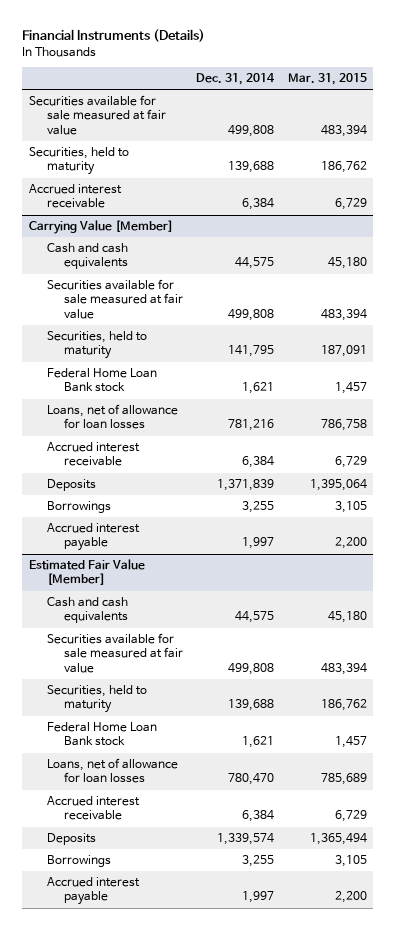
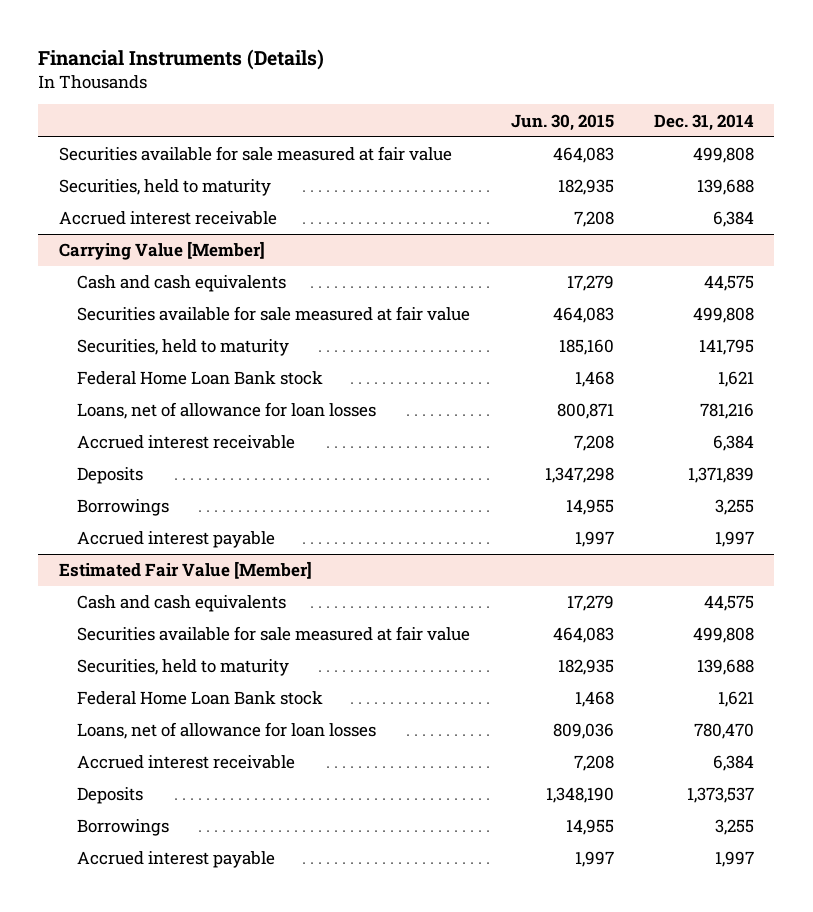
[287,73,367,86] Mar. 31, 2015 -> none
none -> [510,113,614,131] Jun. 30, 2015
[217,833,275,846] 1,339,574 -> [687,787,755,804] 1,373,537

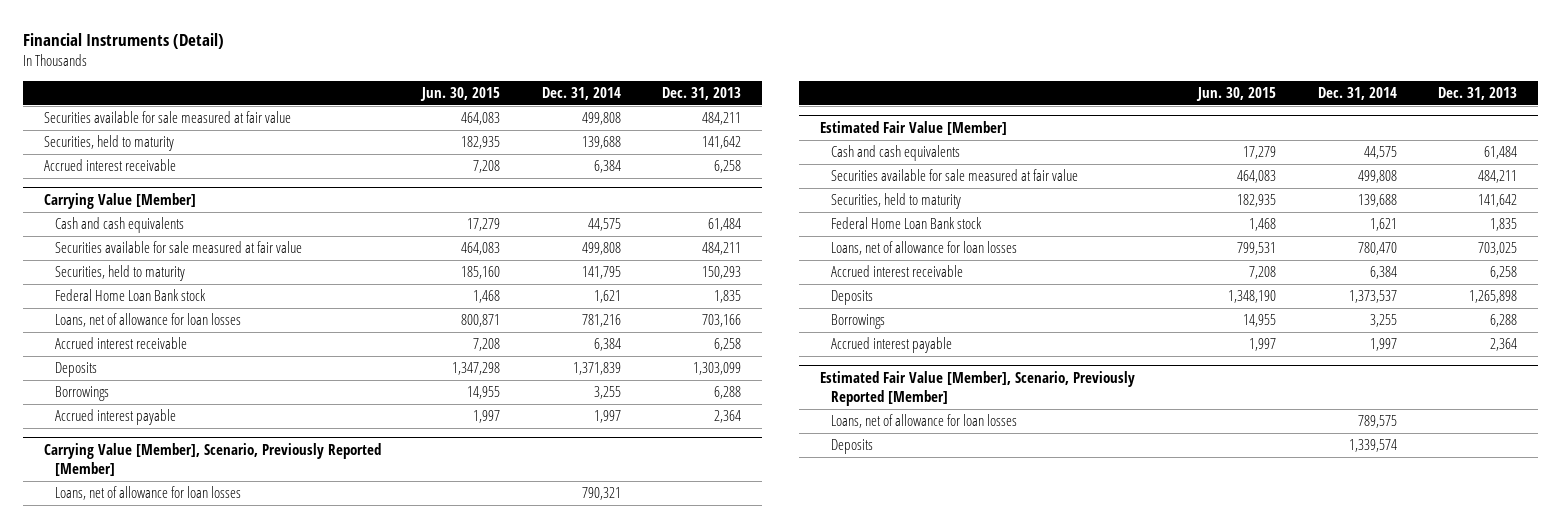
[38,48,325,70] Financial Instruments (Details) -> [22,32,224,49] Financial Instruments (Detail)
none -> [662,86,742,100] Dec. 31, 2013
none -> [43,442,381,476] Carrying Value [Member], Scenario, Previously Reported [Member]
none -> [54,486,241,501] Loans, net of allowance for loan losses
[552,723,614,740] 809,036 -> [1237,242,1277,256] 799,531
none -> [819,370,1135,406] Estimated Fair Value [Member], Scenario, Previously Reported [Member]
none -> [830,414,1017,429] Loans, net of allowance for loan losses
none -> [830,439,873,455] Deposits

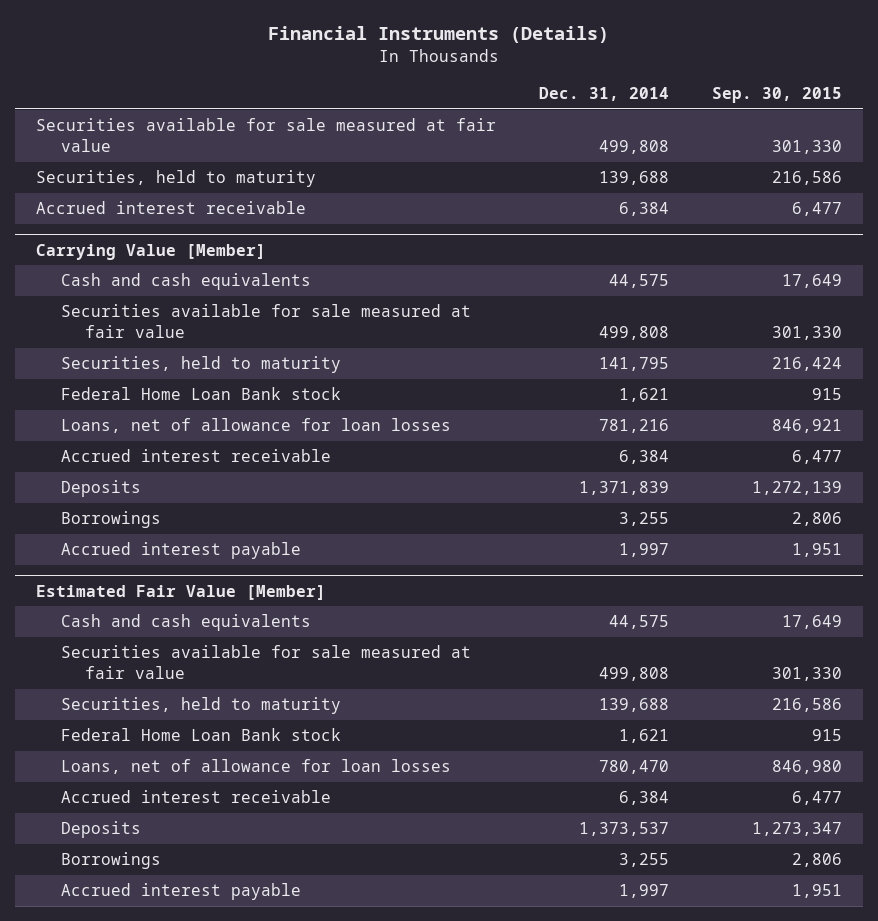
[22,32,224,49] Financial Instruments (Detail) -> [267,26,609,44] Financial Instruments (Details)
[420,86,501,101] Jun. 30, 2015 -> none
[662,86,742,100] Dec. 31, 2013 -> none
none -> [711,87,842,104] Sep. 30, 2015
[43,442,381,476] Carrying Value [Member], Scenario, Previously Reported [Member] -> none
[54,486,241,501] Loans, net of allowance for loan losses -> none
[819,370,1135,406] Estimated Fair Value [Member], Scenario, Previously Reported [Member] -> none
[830,414,1017,429] Loans, net of allowance for loan losses -> none
[830,439,873,455] Deposits -> none

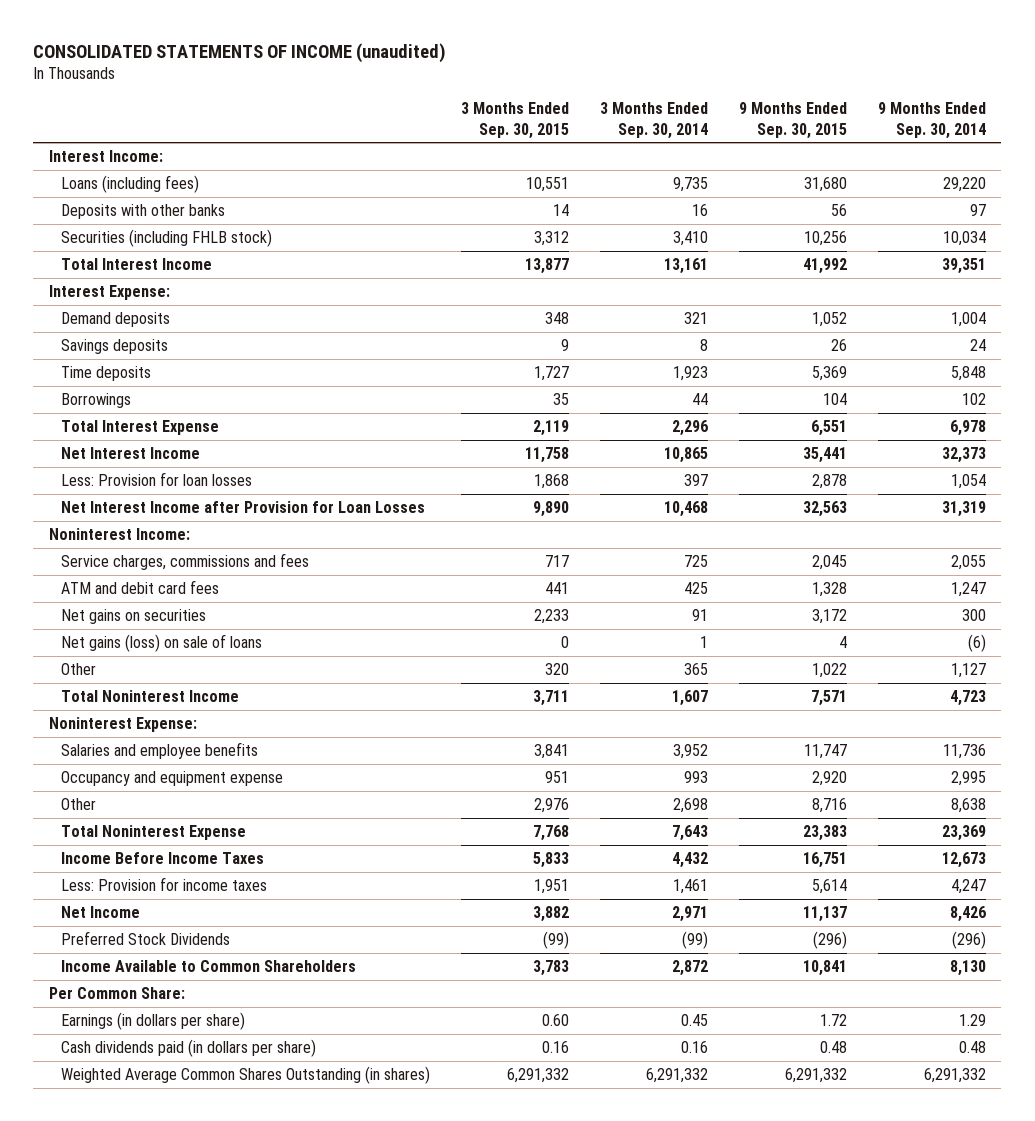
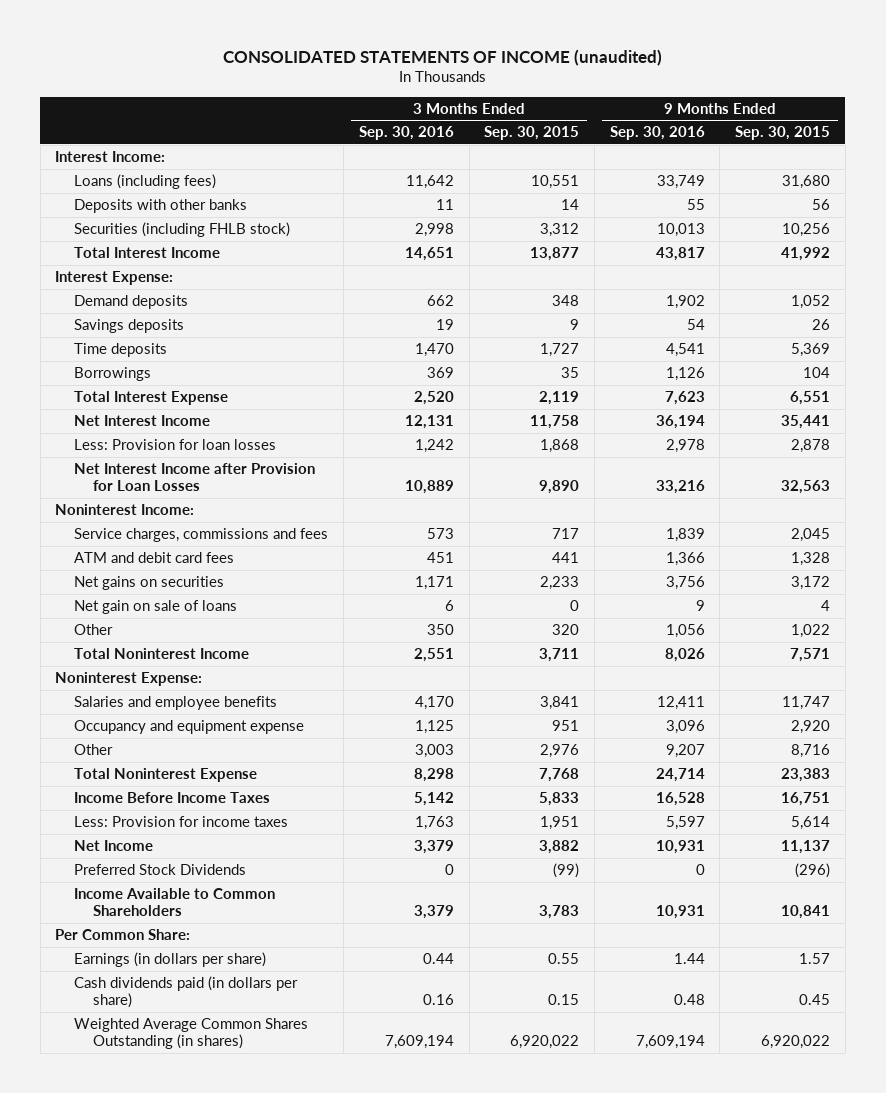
[599,102,708,139] 3 Months Ended Sep. 30, 2014 -> none
[877,102,986,139] 9 Months Ended Sep. 30, 2014 -> none
none -> [358,126,454,141] Sep. 30, 2016
none -> [609,126,705,141] Sep. 30, 2016
[60,634,262,653] Net gains (loss) on sale of loans -> [74,599,238,614] Net gain on sale of loans
[541,1014,569,1027] 0.60 -> [548,952,580,964] 0.55
[819,1014,847,1027] 1.72 -> [799,952,831,964] 1.57
[541,1041,569,1054] 0.16 -> [548,994,580,1006] 0.15
[819,1041,847,1054] 0.48 -> [799,994,831,1006] 0.45
[506,1068,569,1084] 6,291,332 -> [510,1035,580,1050] 6,920,022
[784,1068,847,1084] 6,291,332 -> [761,1035,831,1050] 6,920,022

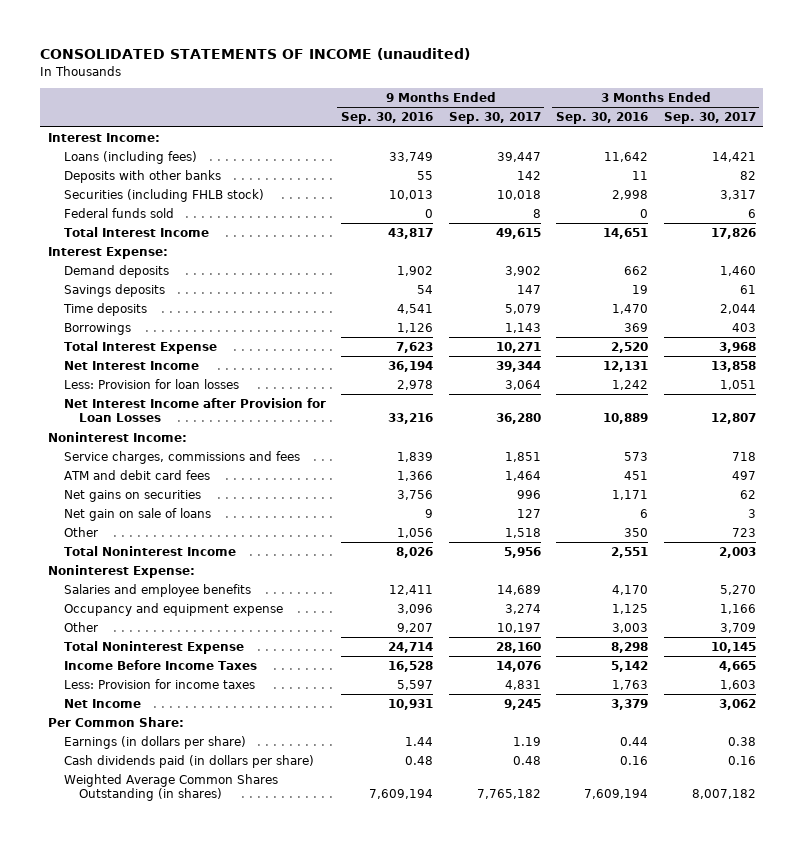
[484,126,580,141] Sep. 30, 2015 -> none
[735,126,831,141] Sep. 30, 2015 -> none
none -> [448,112,541,125] Sep. 30, 2017
none -> [663,112,756,125] Sep. 30, 2017
none -> [63,208,174,219] Federal funds sold
[74,863,247,875] Preferred Stock Dividends -> none
[74,887,276,917] Income Available to Common Shareholders -> none

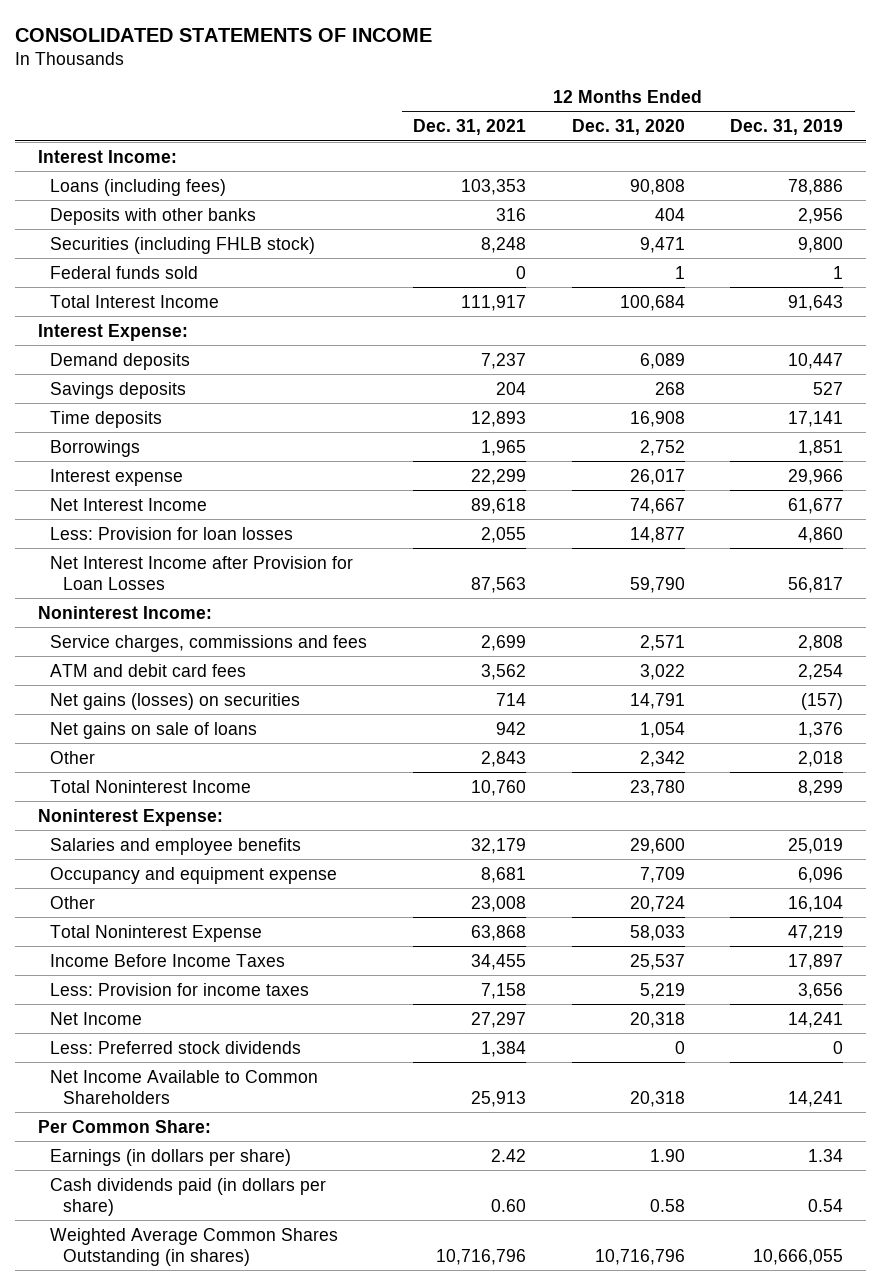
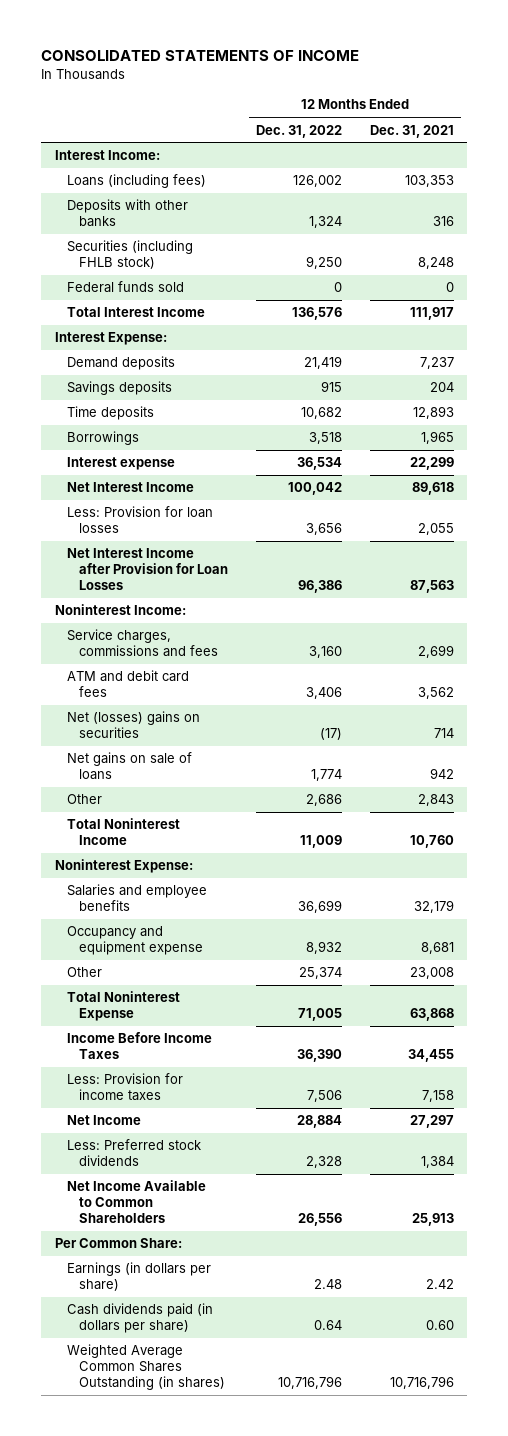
[571,119,685,136] Dec. 31, 2020 -> none
[730,119,844,136] Dec. 31, 2019 -> none
none -> [255,124,342,138] Dec. 31, 2022
[50,692,301,710] Net gains (losses) on securities -> [66,711,200,739] Net (losses) gains on securities

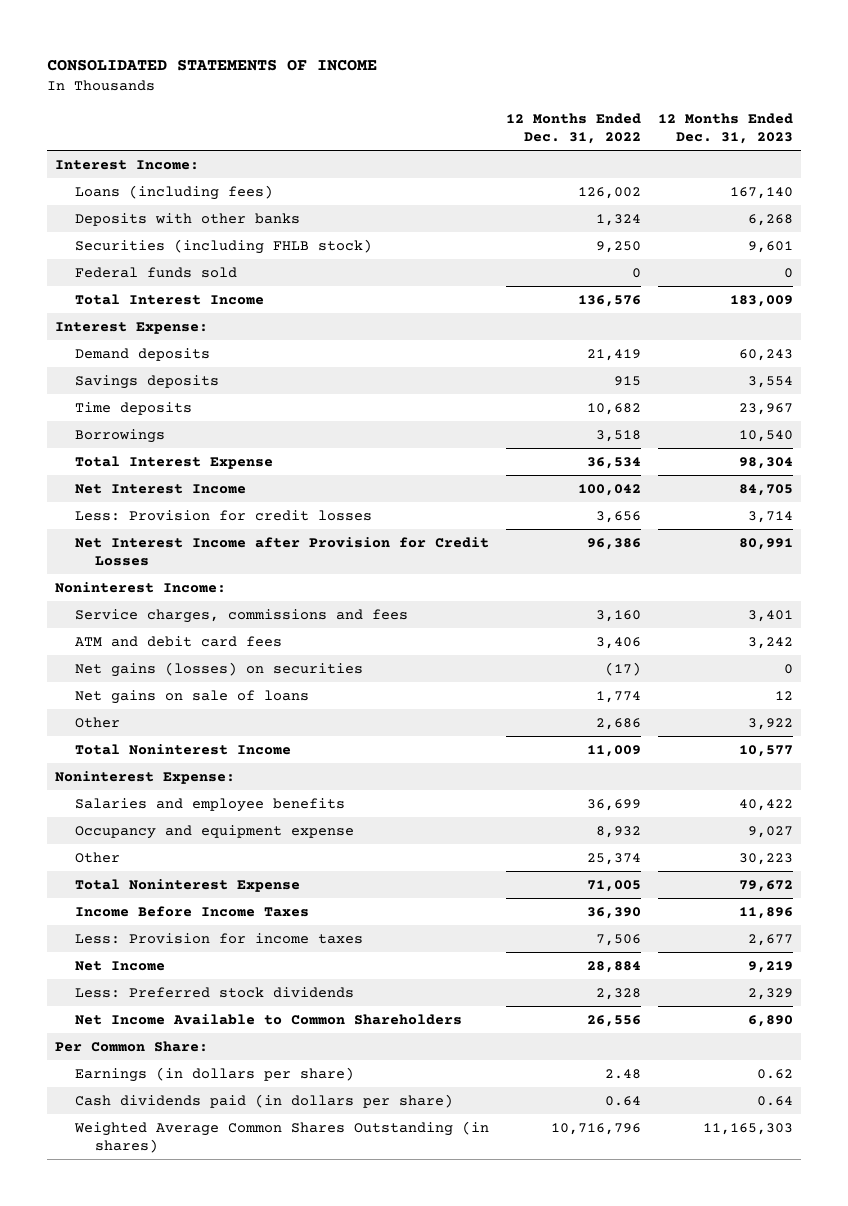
[369,124,454,138] Dec. 31, 2021 -> none
none -> [657,113,793,145] 12 Months Ended Dec. 31, 2023
[66,457,175,471] Interest expense -> [75,456,274,470] Total Interest Expense
[66,506,213,534] Less: Provision for loan losses -> [75,510,373,522] Less: Provision for credit losses
[66,548,229,590] Net Interest Income after Provision for Loan Losses -> [75,537,490,567] Net Interest Income after Provision for Credit Losses
[66,711,200,739] Net (losses) gains on securities -> [75,662,364,678] Net gains (losses) on securities

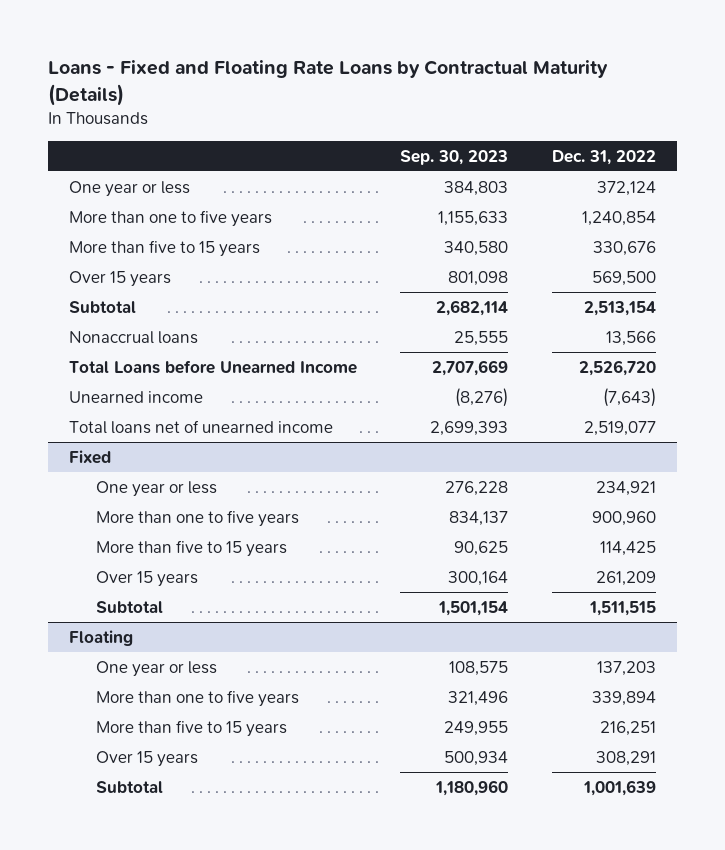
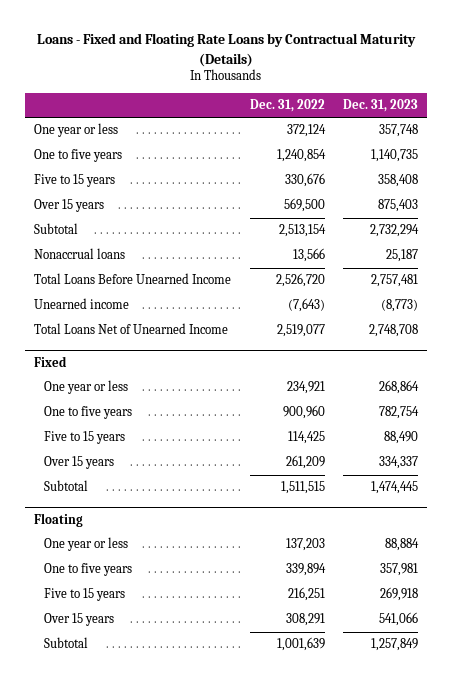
[400,149,509,165] Sep. 30, 2023 -> none
none -> [343,99,419,113] Dec. 31, 2023
[69,209,273,227] More than one to five years -> [34,149,123,163] One to five years
[69,239,261,257] More than five to 15 years -> [34,174,116,188] Five to 15 years
[69,359,358,374] Total Loans before Unearned Income -> [34,273,232,285] Total Loans Before Unearned Income
[69,419,334,434] Total loans net of unearned income -> [34,323,229,335] Total Loans Net of Unearned Income
[95,509,299,527] More than one to five years -> [43,406,132,420] One to five years
[95,539,287,557] More than five to 15 years -> [43,431,125,445] Five to 15 years
[95,689,299,707] More than one to five years -> [43,563,132,577] One to five years
[95,719,287,737] More than five to 15 years -> [43,588,125,602] Five to 15 years

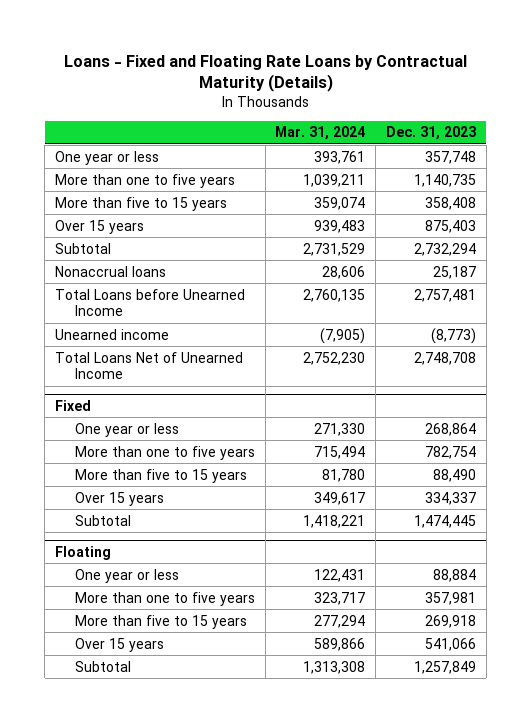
[249,99,325,113] Dec. 31, 2022 -> none
none -> [275,126,366,141] Mar. 31, 2024
[34,149,123,163] One to five years -> [55,173,236,188] More than one to five years
[34,174,116,188] Five to 15 years -> [55,196,228,211] More than five to 15 years
[34,273,232,285] Total Loans Before Unearned Income -> [55,288,246,316] Total Loans before Unearned Income
[43,406,132,420] One to five years -> [74,445,255,460] More than one to five years
[43,431,125,445] Five to 15 years -> [74,468,247,483] More than five to 15 years
[43,563,132,577] One to five years -> [74,591,255,606] More than one to five years
[43,588,125,602] Five to 15 years -> [74,614,247,629] More than five to 15 years

